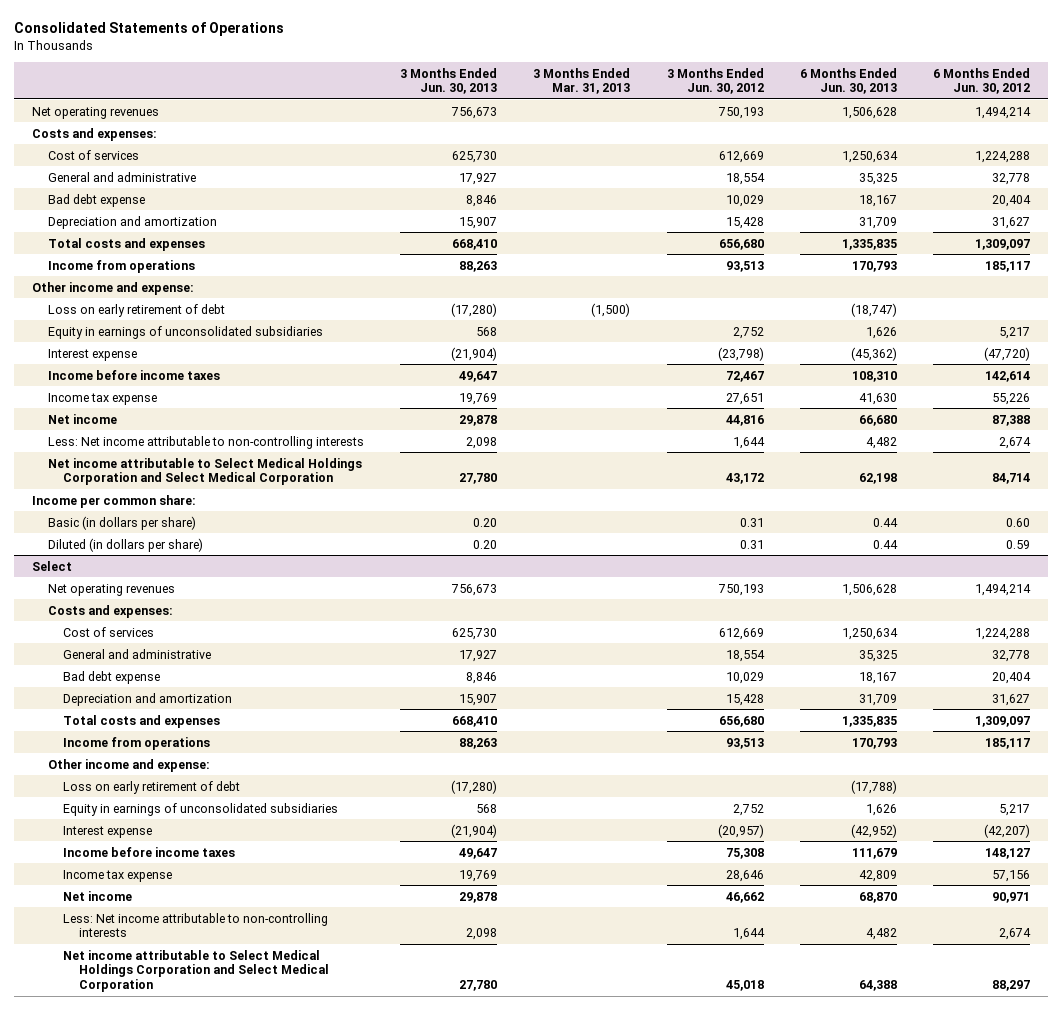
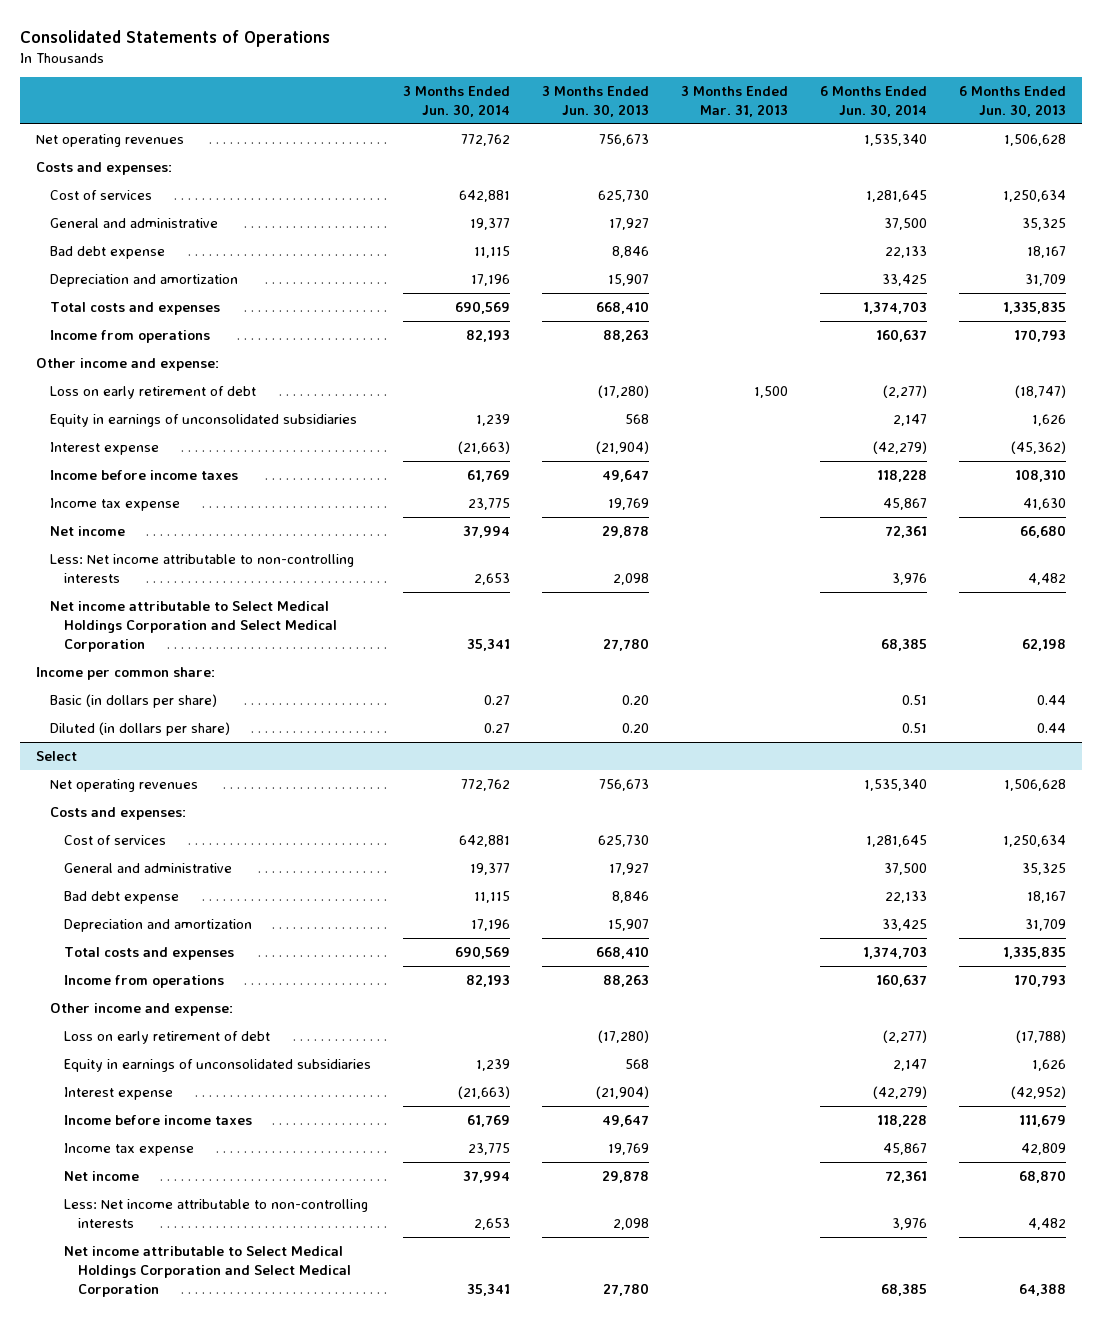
[666,67,764,95] 3 Months Ended Jun. 30, 2012 -> none
[933,67,1031,95] 6 Months Ended Jun. 30, 2012 -> none
none -> [402,86,510,118] 3 Months Ended Jun. 30, 2014
none -> [819,86,927,118] 6 Months Ended Jun. 30, 2014
[591,302,631,317] (1,500) -> [753,385,788,398] 1,500

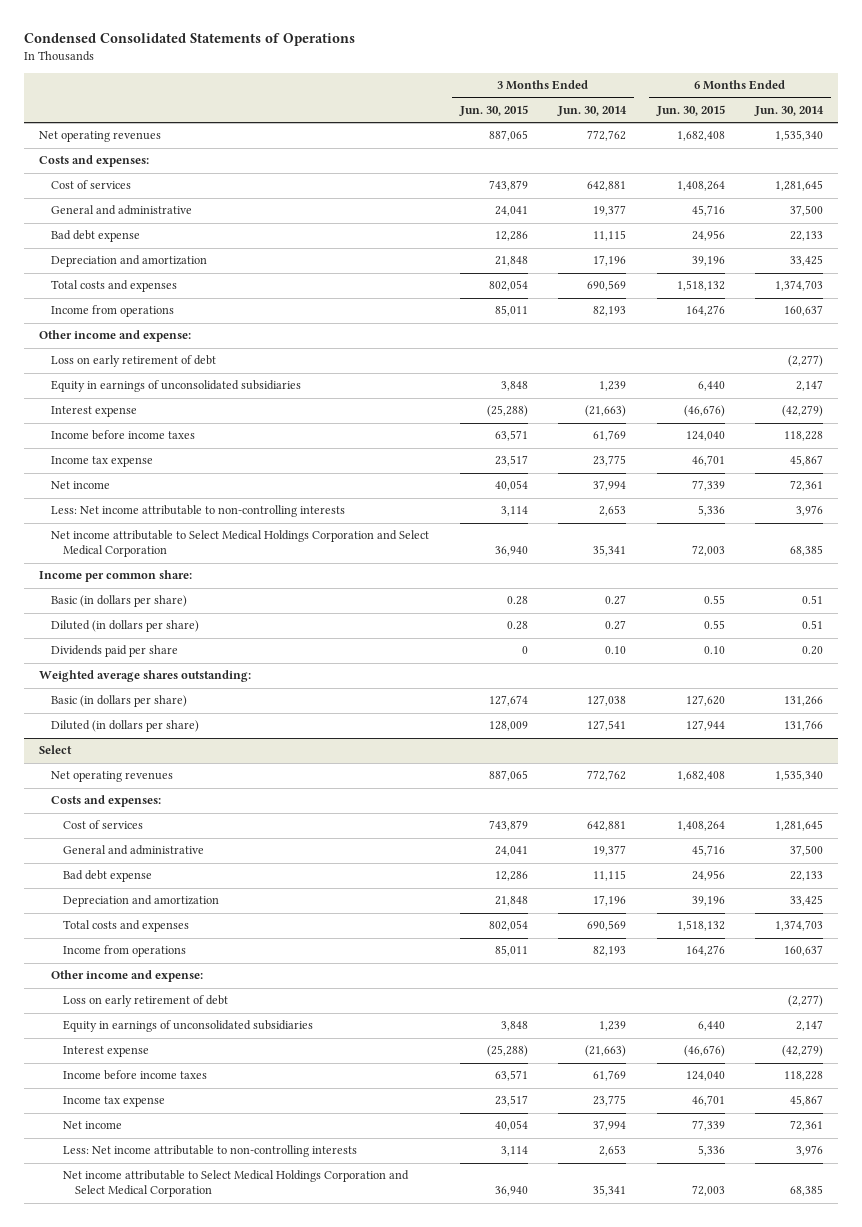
[19,29,330,47] Consolidated Statements of Operations -> [24,33,356,47] Condensed Consolidated Statements of Operations
[541,86,649,118] 3 Months Ended Jun. 30, 2013 -> none
[680,86,788,118] 3 Months Ended Mar. 31, 2013 -> none
[958,86,1066,118] 6 Months Ended Jun. 30, 2013 -> none
none -> [458,105,528,117] Jun. 30, 2015
none -> [655,105,725,117] Jun. 30, 2015
none -> [51,645,179,658] Dividends paid per share
none -> [39,670,252,683] Weighted average shares outstanding:
none -> [51,695,188,708] Basic (in dollars per share)
none -> [51,720,200,733] Diluted (in dollars per share)

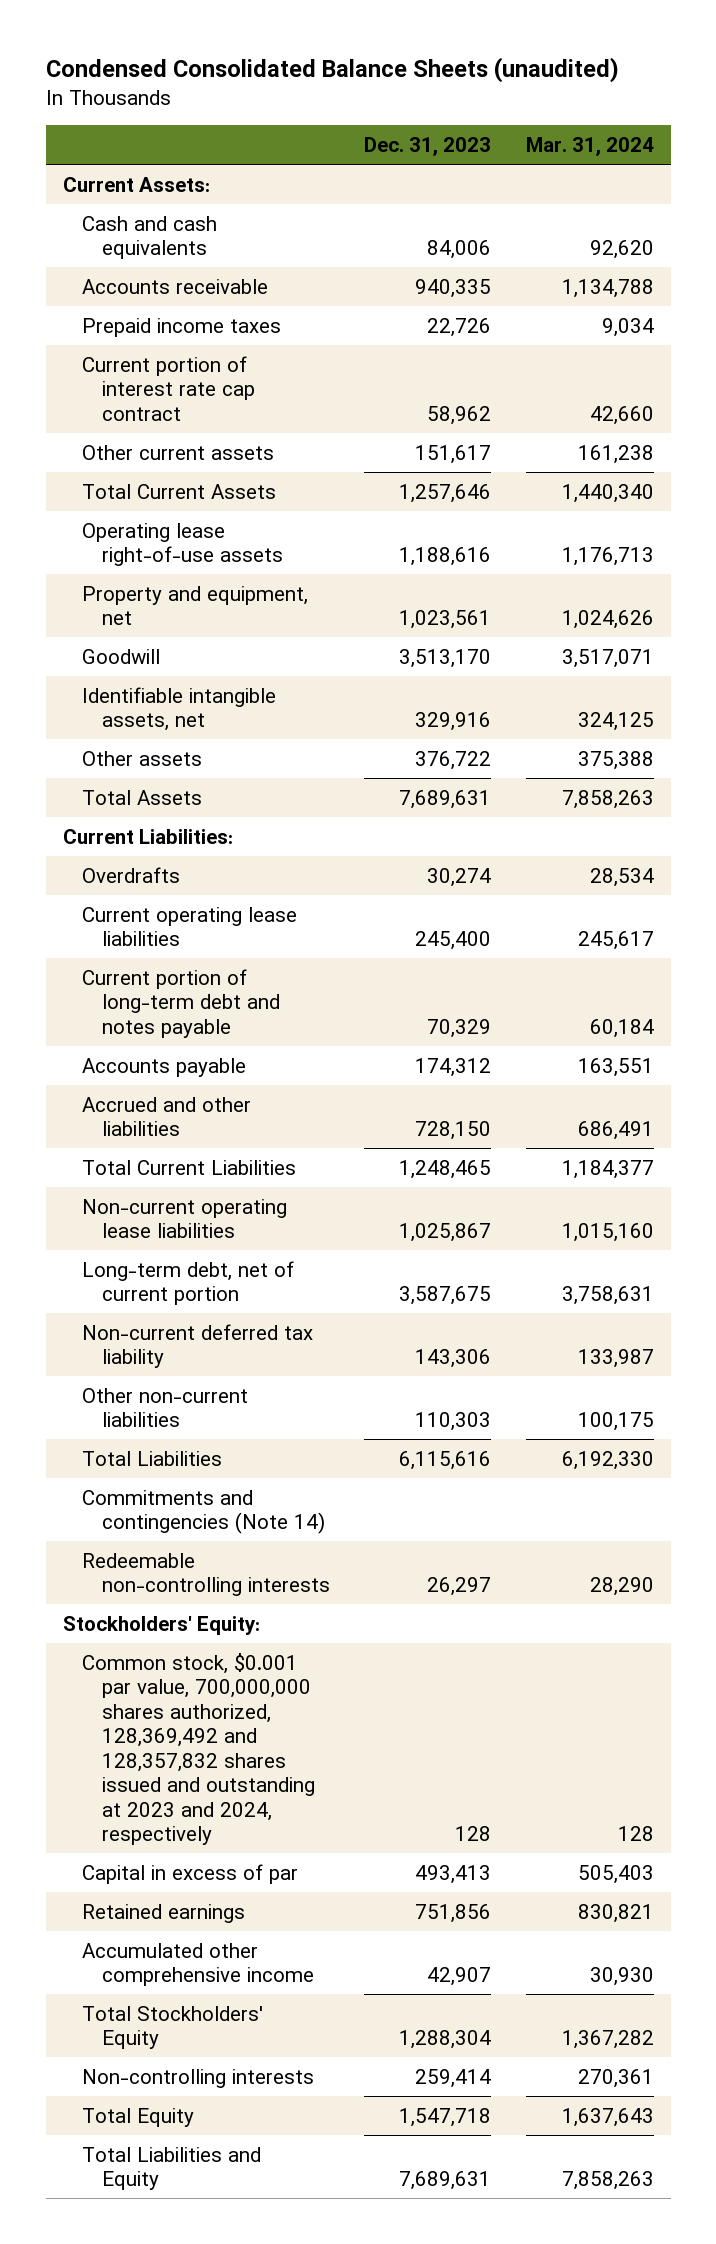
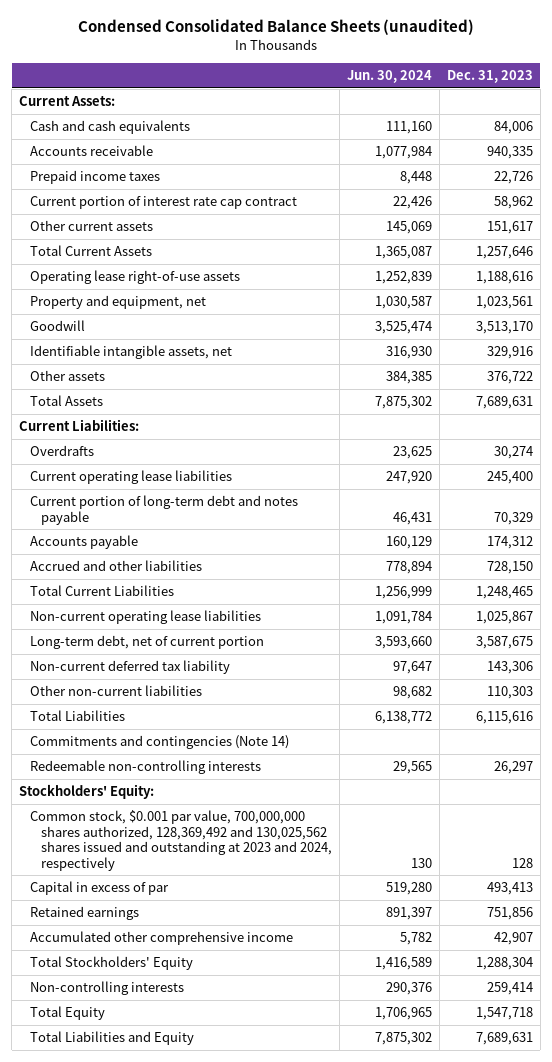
[525,137,654,157] Mar. 31, 2024 -> none
none -> [347,70,433,84] Jun. 30, 2024
[82,1652,315,1846] Common stock, $0.001 par value, 700,000,000 shares authorized, 128,369,492 and 128,357,832 shares issued and outstanding at 2023 and 2024, respectively -> [30,810,333,871] Common stock, $0.001 par value, 700,000,000 shares authorized, 128,369,492 and 130,025,562 shares issued and outstanding at 2023 and 2024, respectively

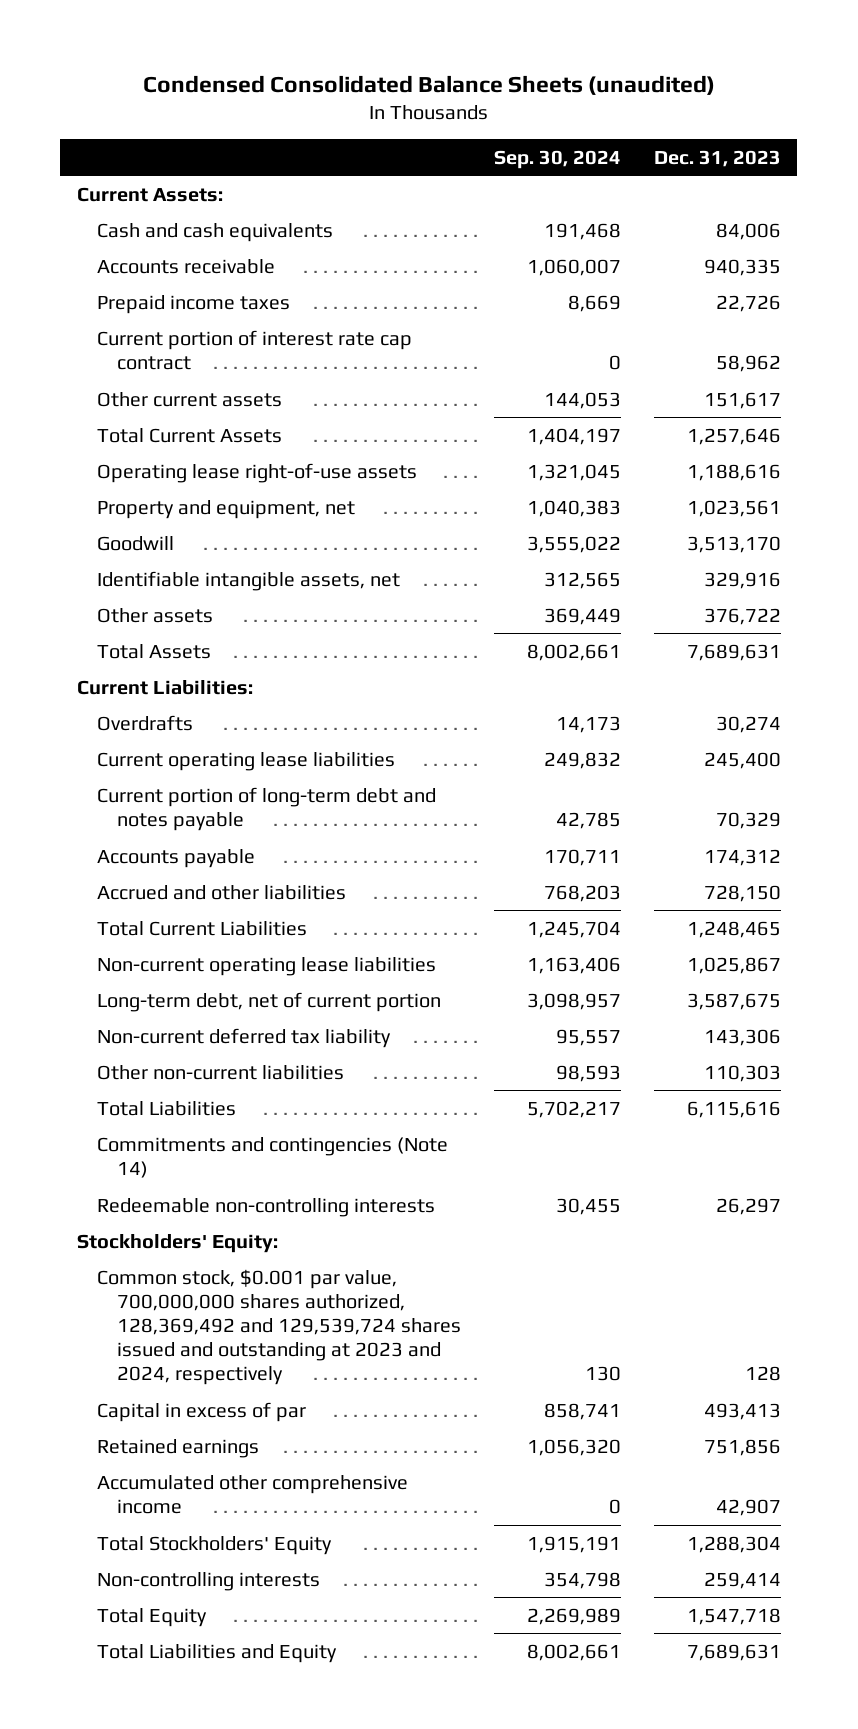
[347,70,433,84] Jun. 30, 2024 -> none
none -> [493,149,621,169] Sep. 30, 2024
[30,810,333,871] Common stock, $0.001 par value, 700,000,000 shares authorized, 128,369,492 and 130,025,562 shares issued and outstanding at 2023 and 2024, respectively -> [97,1268,462,1386] Common stock, $0.001 par value, 700,000,000 shares authorized, 128,369,492 and 129,539,724 shares issued and outstanding at 2023 and 2024, respectively

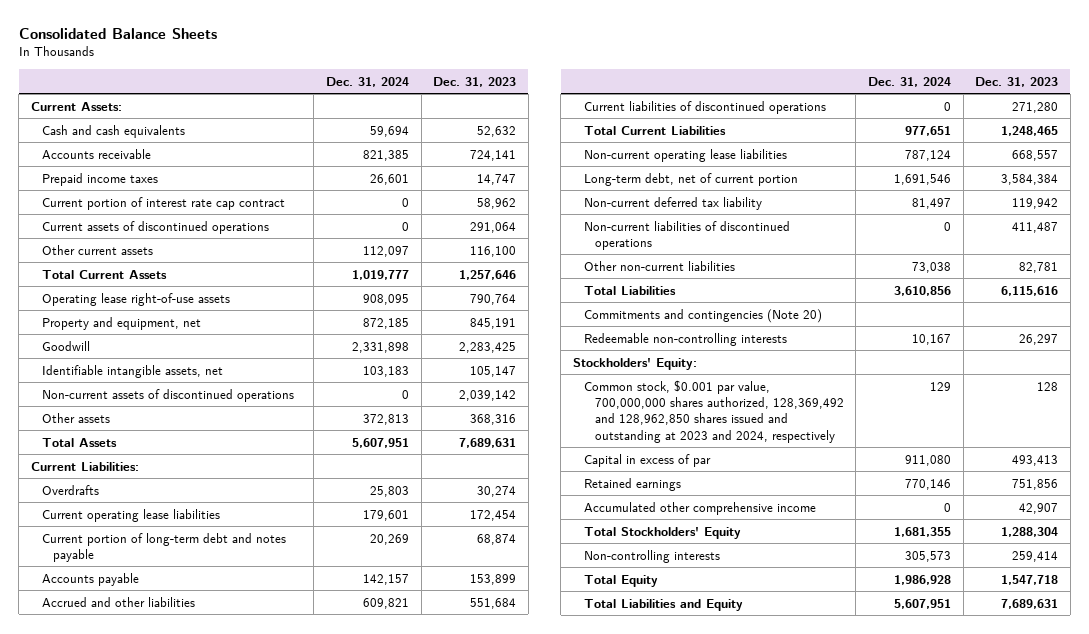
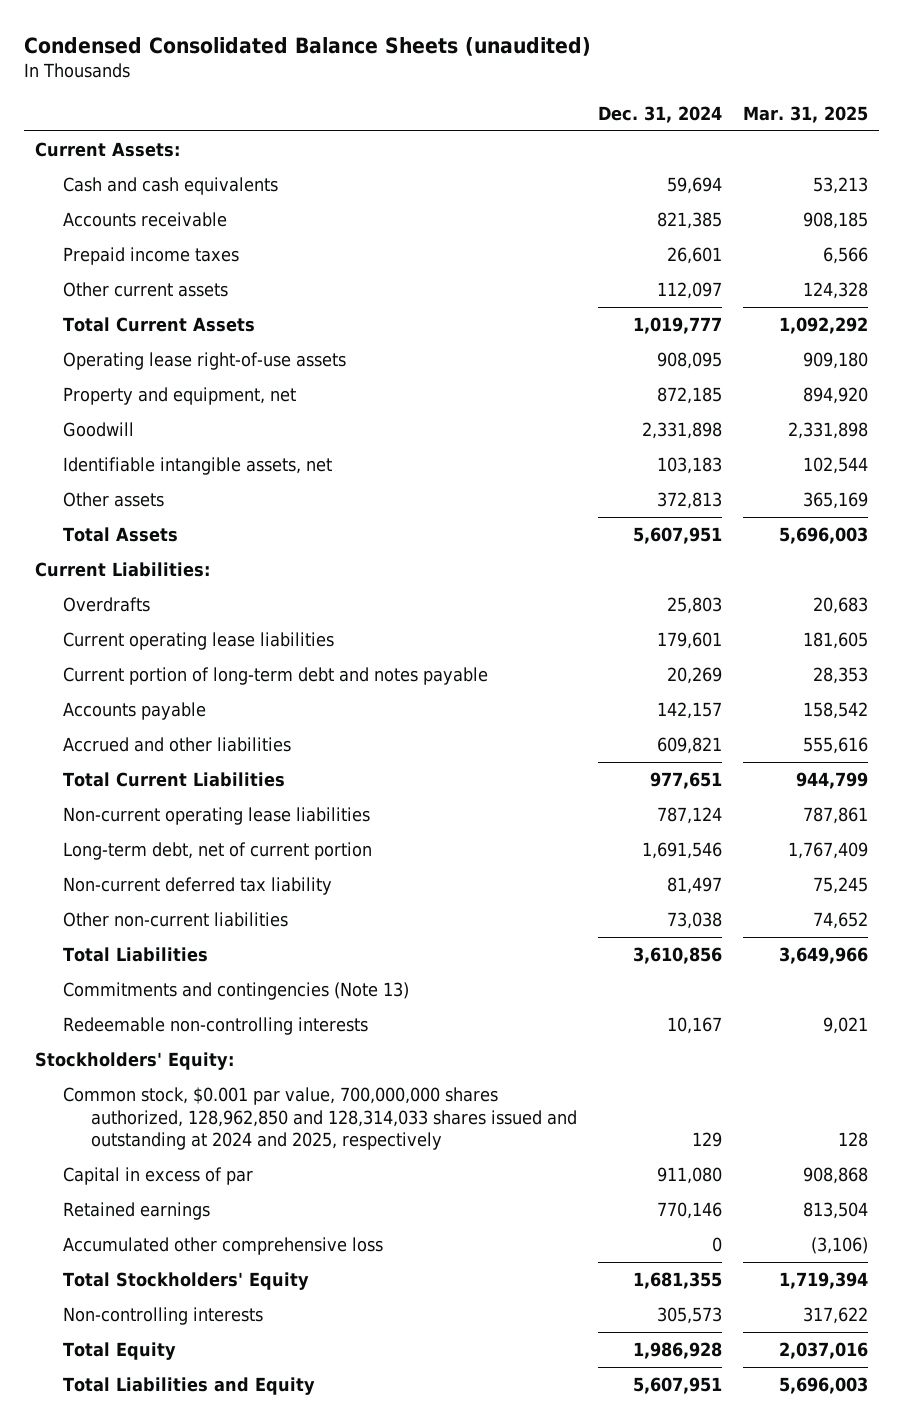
[18,27,217,39] Consolidated Balance Sheets -> [24,36,592,56] Condensed Consolidated Balance Sheets (unaudited)
[433,76,517,87] Dec. 31, 2023 -> none
none -> [743,105,869,123] Mar. 31, 2025
[41,196,285,210] Current portion of interest rate cap contract -> none
[41,220,269,234] Current assets of discontinued operations -> none
[41,388,294,402] Non-current assets of discontinued operations -> none
[583,100,826,114] Current liabilities of discontinued operations -> none
[583,220,790,250] Non-current liabilities of discontinued operations -> none
[583,308,822,323] Commitments and contingencies (Note 20) -> [62,982,409,1001] Commitments and contingencies (Note 13)
[583,379,844,443] Common stock, $0.001 par value, 700,000,000 shares authorized, 128,369,492 and 128,962,850 shares issued and outstanding at 2023 and 2024, respectively -> [62,1087,577,1150] Common stock, $0.001 par value, 700,000,000 shares authorized, 128,962,850 and 128,314,033 shares issued and outstanding at 2024 and 2025, respectively
[583,501,816,515] Accumulated other comprehensive income -> [62,1237,383,1256] Accumulated other comprehensive loss

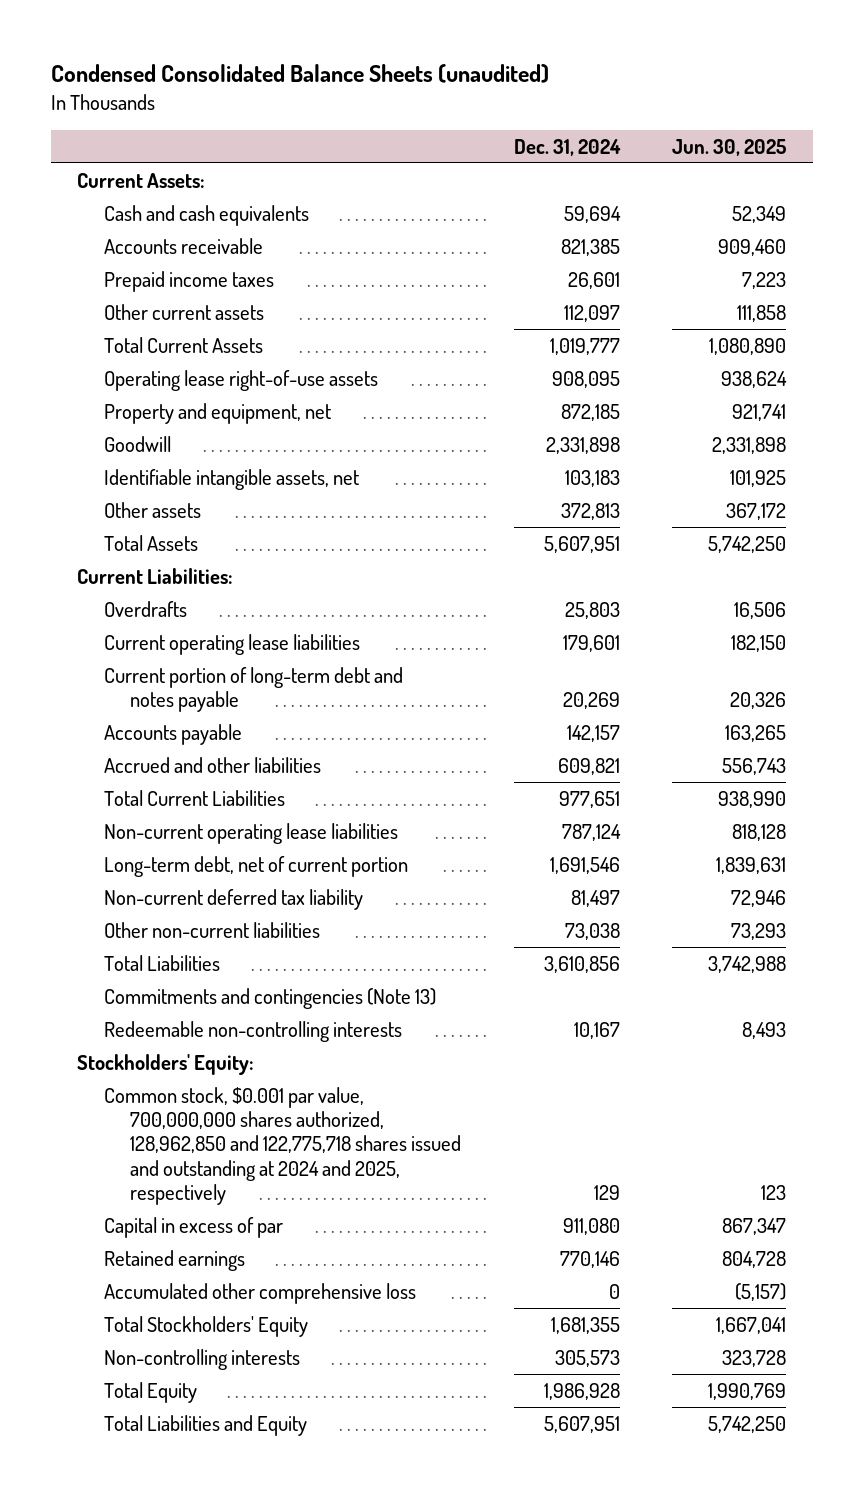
[743,105,869,123] Mar. 31, 2025 -> none
none -> [672,138,787,156] Jun. 30, 2025
[62,1087,577,1150] Common stock, $0.001 par value, 700,000,000 shares authorized, 128,962,850 and 128,314,033 shares issued and outstanding at 2024 and 2025, respectively -> [103,1086,462,1205] Common stock, $0.001 par value, 700,000,000 shares authorized, 128,962,850 and 122,775,718 shares issued and outstanding at 2024 and 2025, respectively

